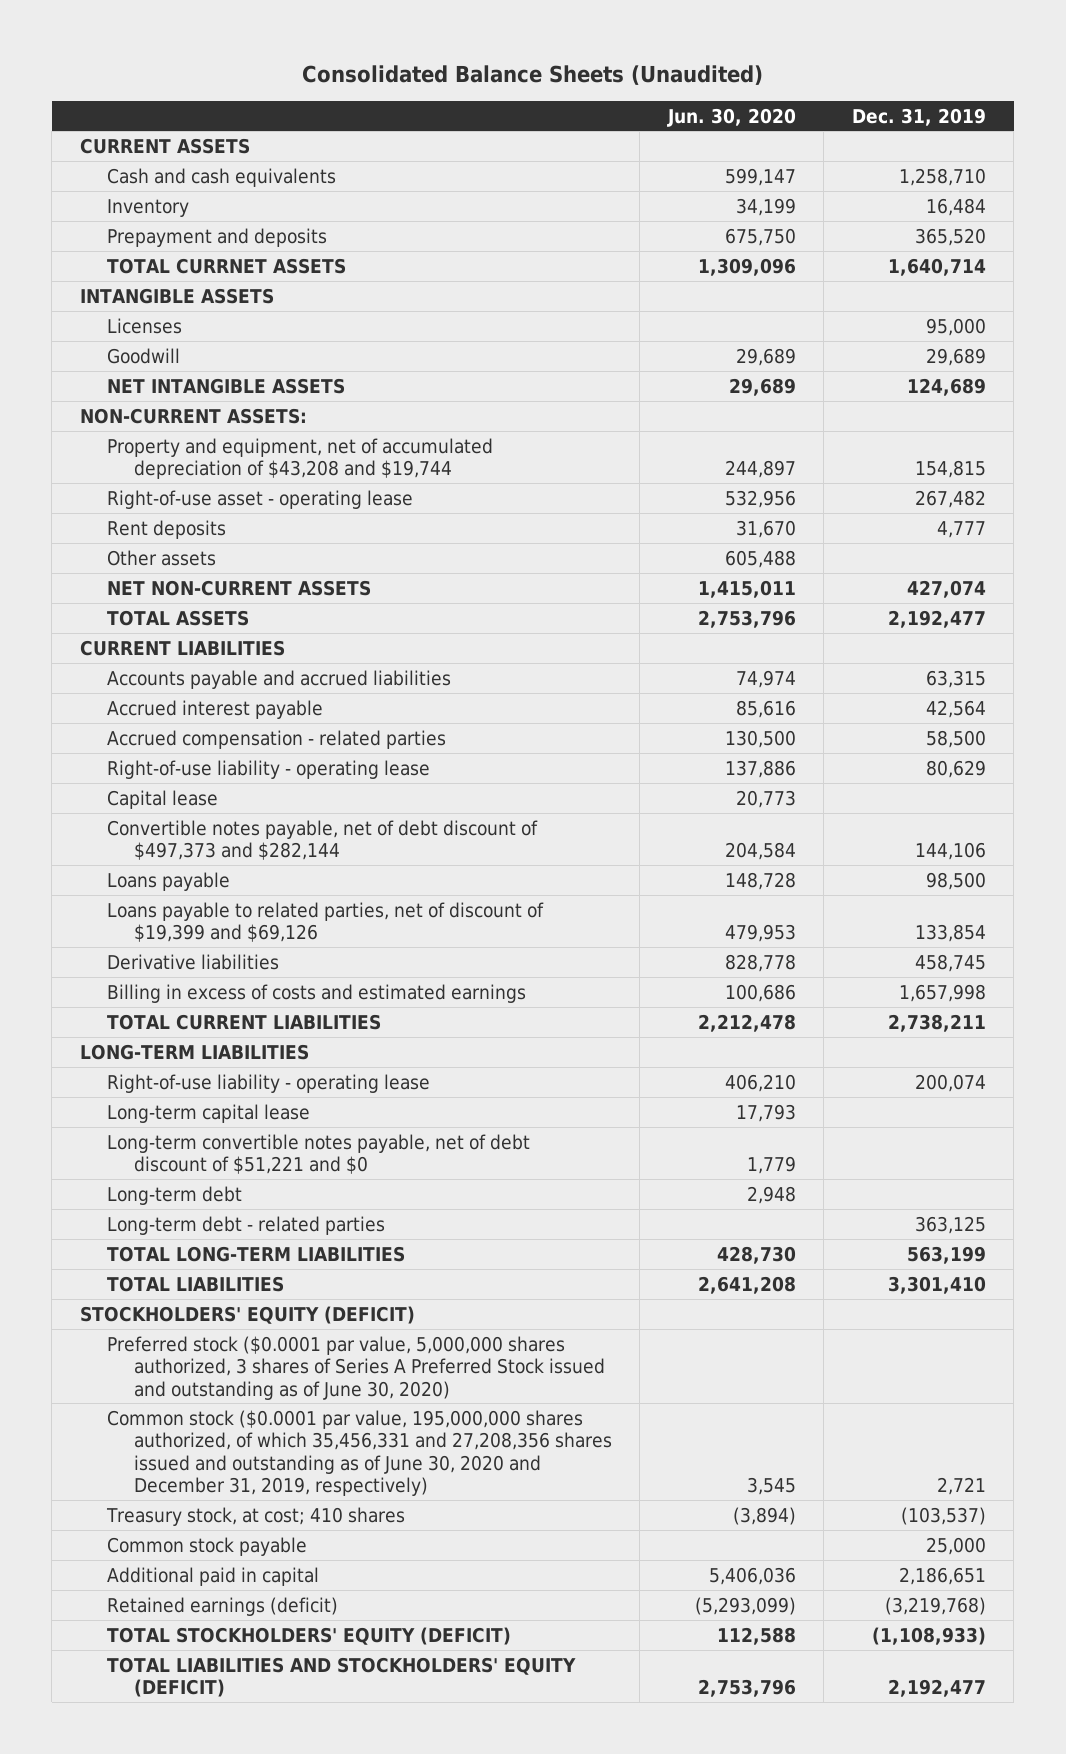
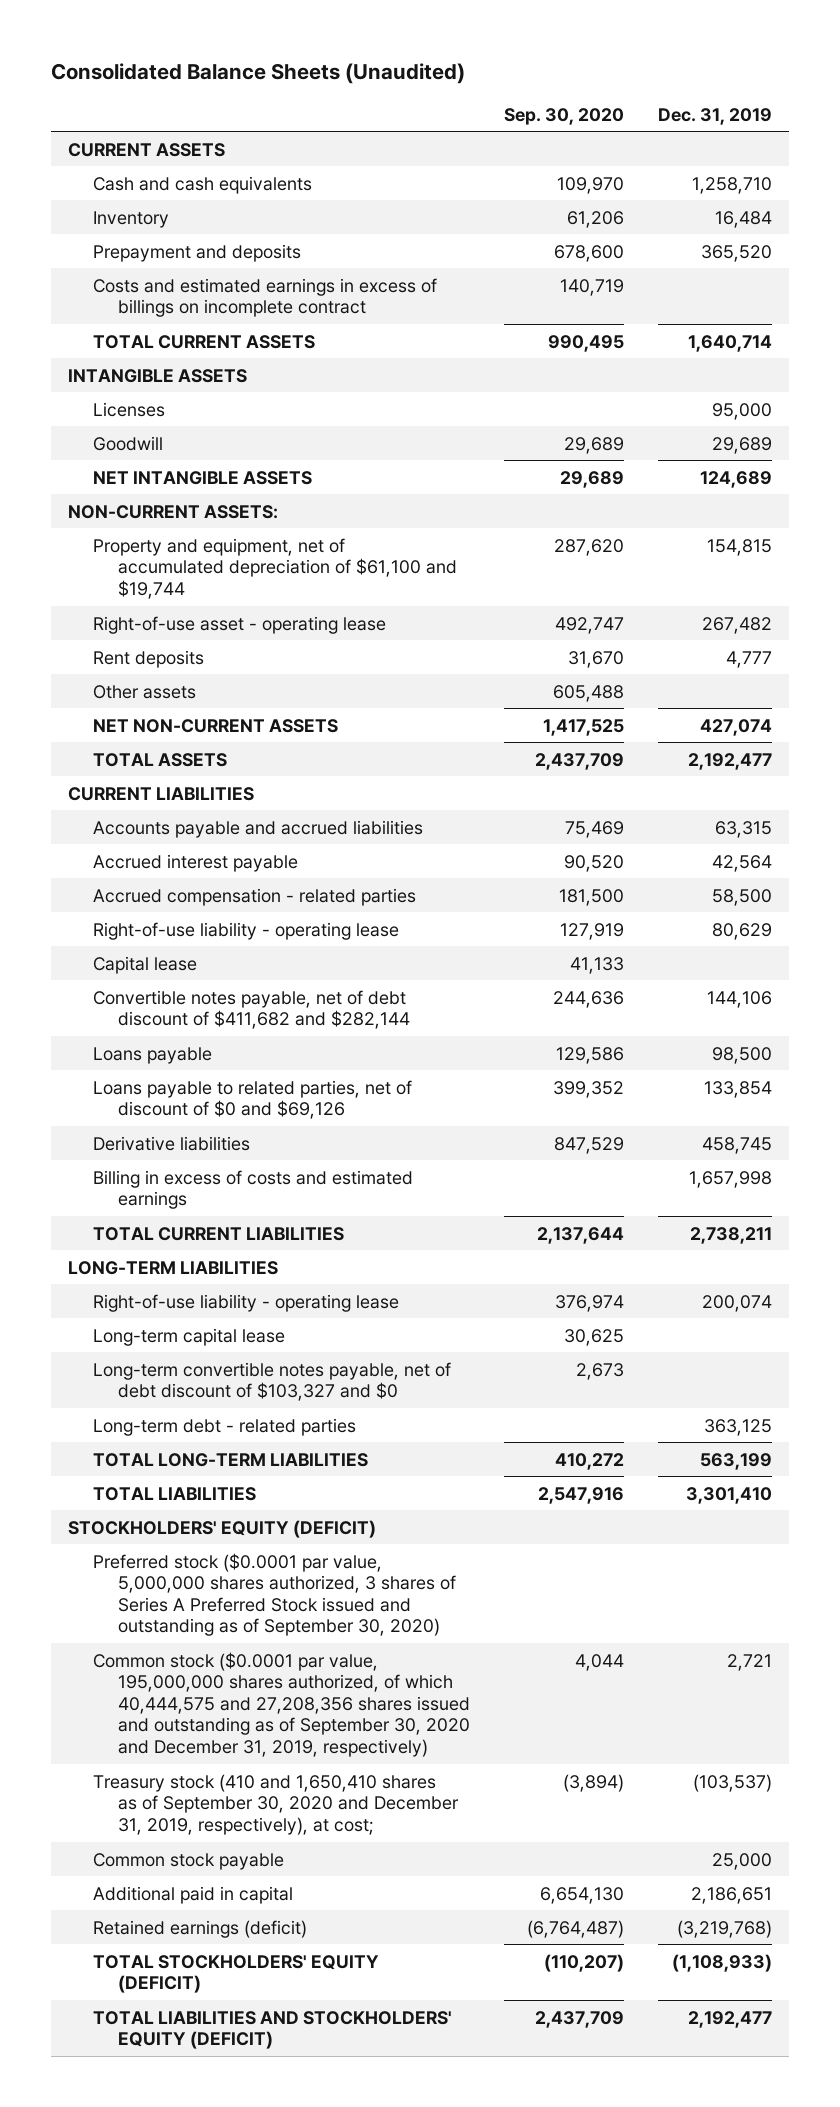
[666,107,796,127] Jun. 30, 2020 -> none
none -> [503,107,624,125] Sep. 30, 2020
none -> [92,277,437,318] Costs and estimated earnings in excess of billings on incomplete contract
[106,257,346,274] TOTAL CURRNET ASSETS -> [92,334,315,349] TOTAL CURRENT ASSETS
[106,437,493,480] Property and equipment, net of accumulated depreciation of $43,208 and $19,744 -> [92,537,457,599] Property and equipment, net of accumulated depreciation of $61,100 and $19,744
[106,819,538,861] Convertible notes payable, net of debt discount of $497,373 and $282,144 -> [92,989,410,1030] Convertible notes payable, net of debt discount of $411,682 and $282,144
[106,901,544,943] Loans payable to related parties, net of discount of $19,399 and $69,126 -> [92,1079,412,1120] Loans payable to related parties, net of discount of $0 and $69,126
[106,1185,242,1205] Long-term debt -> none
[106,1133,530,1175] Long-term convertible notes payable, net of debt discount of $51,221 and $0 -> [92,1361,451,1402] Long-term convertible notes payable, net of debt discount of $103,327 and $0
[106,1335,605,1400] Preferred stock ($0.0001 par value, 5,000,000 shares authorized, 3 shares of Series A Preferred Stock issued and outstanding as of June 30, 2020) -> [92,1552,456,1637] Preferred stock ($0.0001 par value, 5,000,000 shares authorized, 3 shares of Series A Preferred Stock issued and outstanding as of September 30, 2020)
[106,1409,612,1497] Common stock ($0.0001 par value, 195,000,000 shares authorized, of which 35,456,331 and 27,208,356 shares issued and outstanding as of June 30, 2020 and December 31, 2019, respectively) -> [92,1651,470,1758] Common stock ($0.0001 par value, 195,000,000 shares authorized, of which 40,444,575 and 27,208,356 shares issued and outstanding as of September 30, 2020 and December 31, 2019, respectively)
[105,1506,405,1526] Treasury stock, at cost; 410 shares -> [92,1773,459,1835] Treasury stock (410 and 1,650,410 shares as of September 30, 2020 and December 31, 2019, respectively), at cost;

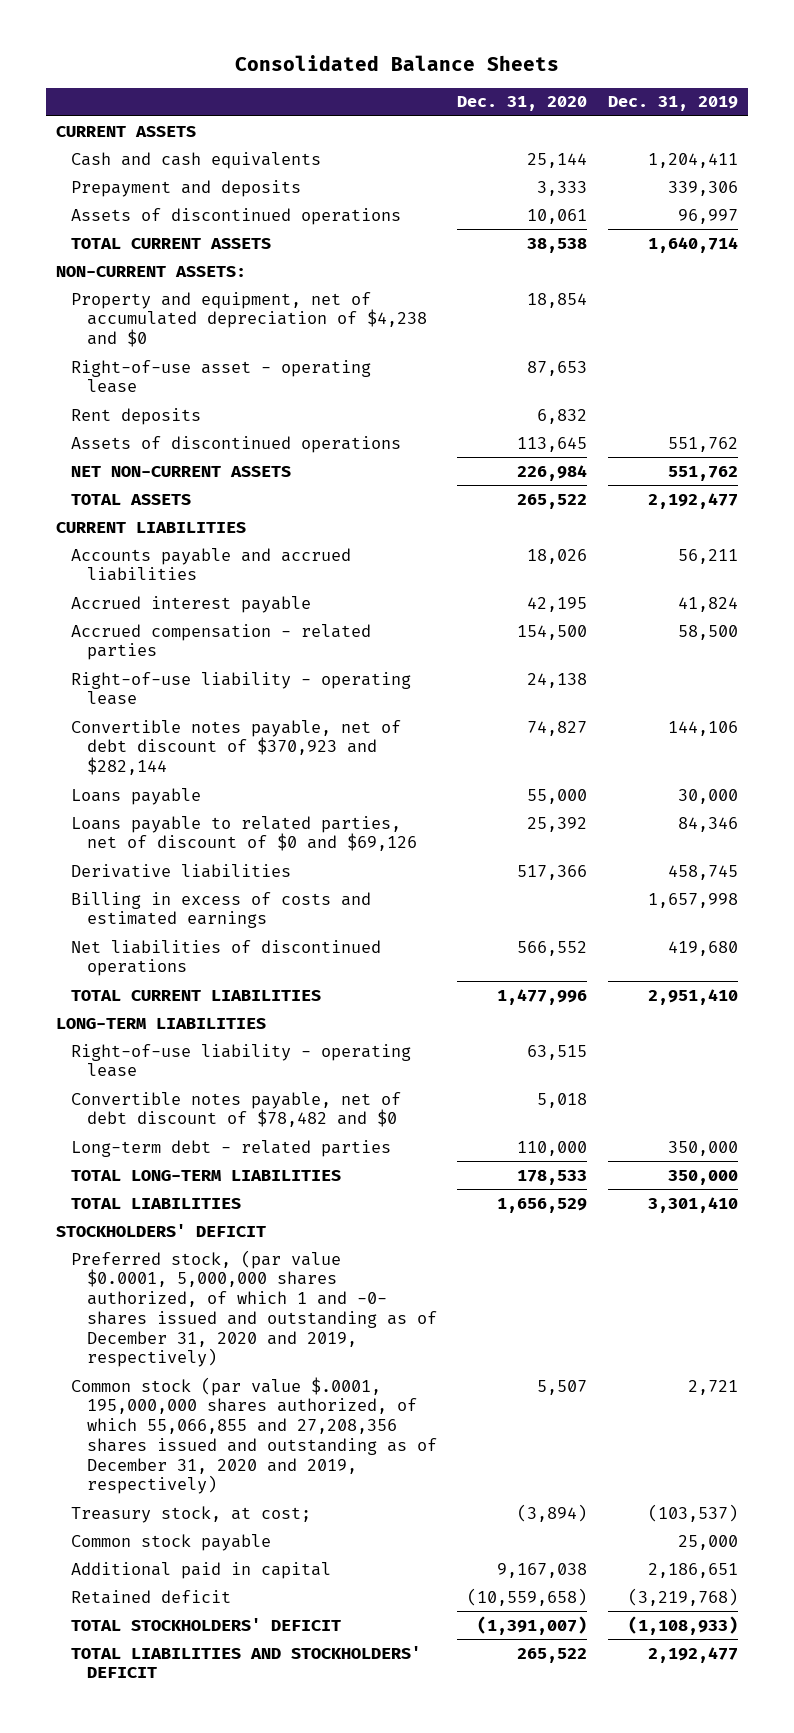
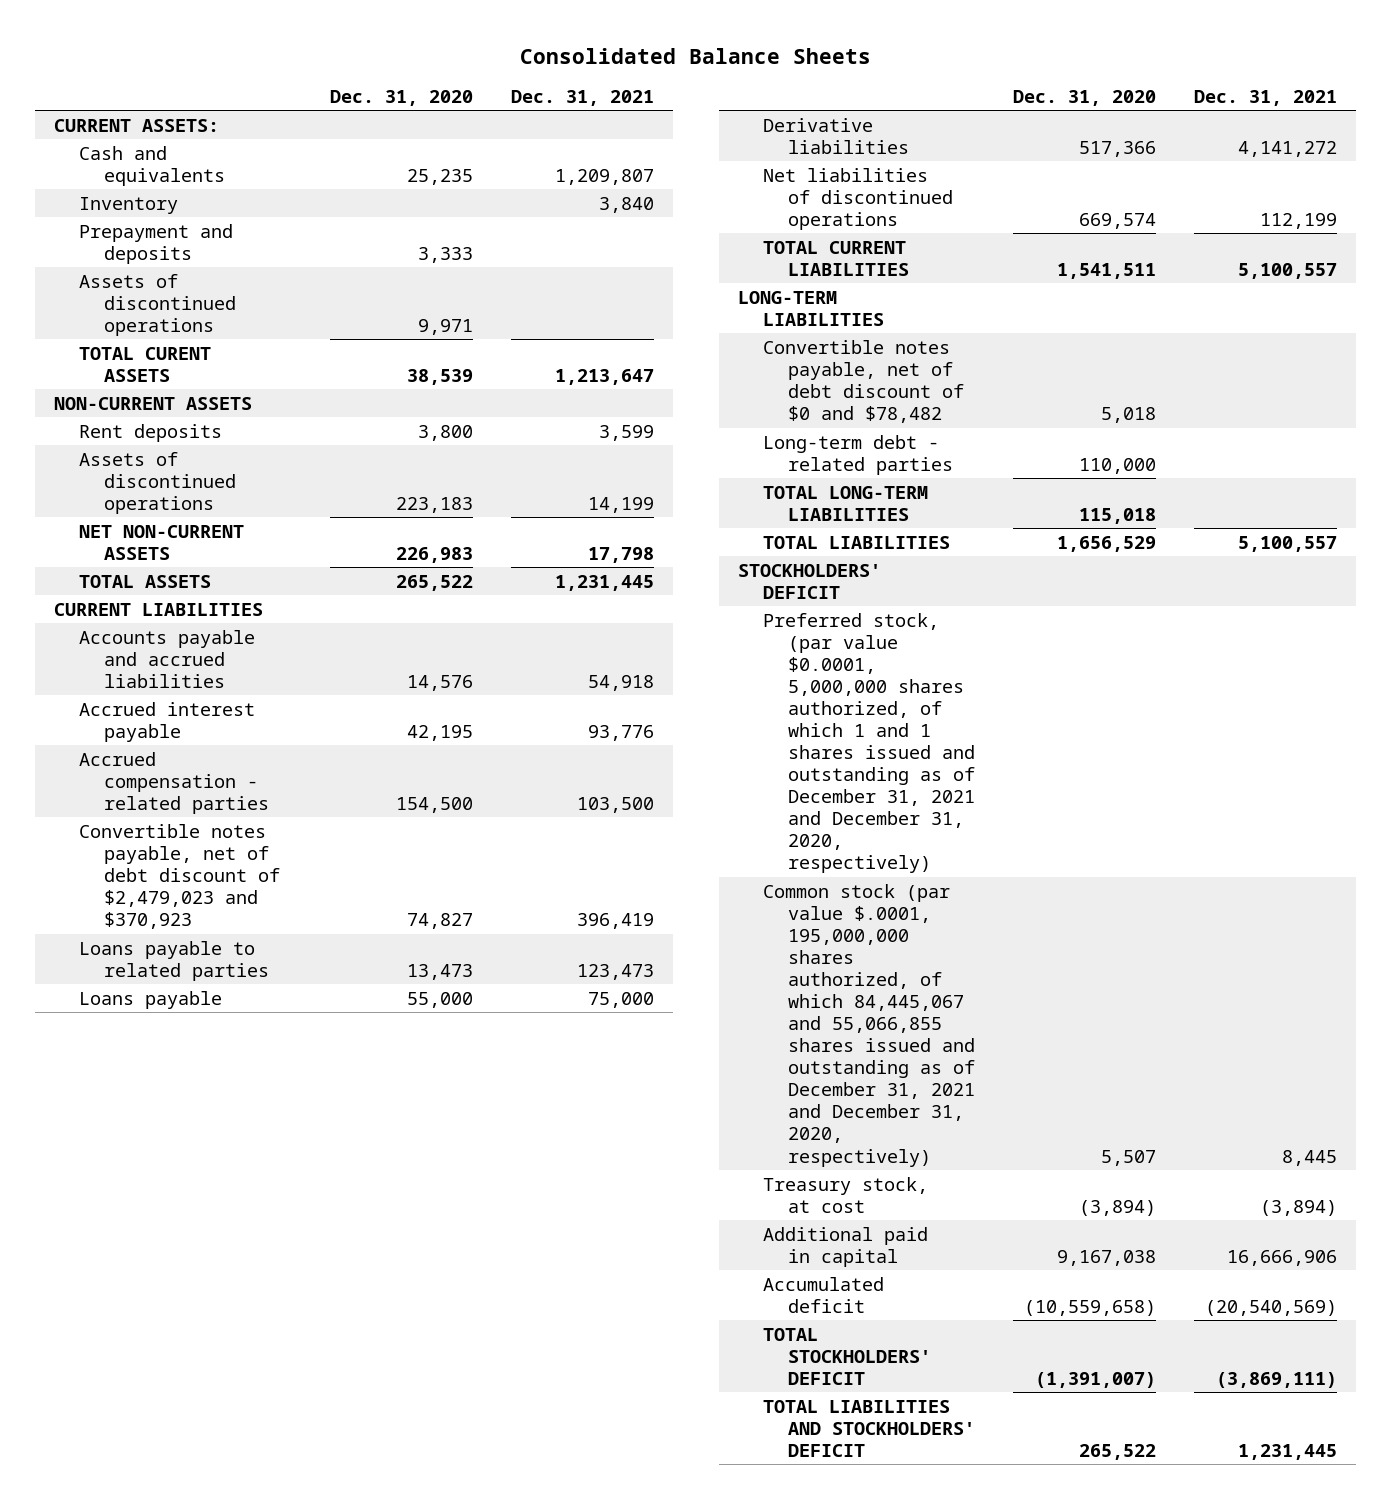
[607,96,738,112] Dec. 31, 2019 -> none
none -> [510,89,654,106] Dec. 31, 2021
[56,125,197,137] CURRENT ASSETS -> [54,118,220,132] CURRENT ASSETS:
[71,151,322,169] Cash and cash equivalents -> [79,145,226,186] Cash and equivalents
[527,152,588,168] 25,144 -> [406,168,473,185] 25,235
none -> [79,196,179,214] Inventory
[71,291,427,348] Property and equipment, net of accumulated depreciation of $4,238 and $0 -> none
[71,359,372,394] Right-of-use asset - operating lease -> none
[527,208,588,224] 10,061 -> [417,318,473,335] 9,971
[71,237,272,249] TOTAL CURRENT ASSETS -> [79,346,212,382] TOTAL CURENT ASSETS
[527,237,588,253] 38,538 -> [406,368,473,385] 38,539
[56,265,247,277] NON-CURRENT ASSETS: -> [54,396,253,410] NON-CURRENT ASSETS
[537,408,588,424] 6,832 -> [417,424,473,441] 3,800
[517,436,588,452] 113,645 -> [395,496,473,513] 223,183
[517,464,588,481] 226,984 -> [395,546,473,563] 226,983
[527,548,588,564] 18,026 -> [406,674,473,691] 14,576
[71,671,412,706] Right-of-use liability - operating lease -> none
[71,719,402,776] Convertible notes payable, net of debt discount of $370,923 and $282,144 -> [79,823,281,930] Convertible notes payable, net of debt discount of $2,479,023 and $370,923
none -> [79,940,270,981] Loans payable to related parties
[71,815,417,852] Loans payable to related parties, net of discount of $0 and $69,126 -> none
[71,891,372,929] Billing in excess of costs and estimated earnings -> none
[517,940,588,956] 566,552 -> [1079,212,1157,229] 669,574
[497,988,588,1005] 1,477,996 -> [1057,262,1157,279] 1,541,511
[71,1043,412,1078] Right-of-use liability - operating lease -> none
[71,1091,402,1128] Convertible notes payable, net of debt discount of $78,482 and $0 -> [762,339,965,423] Convertible notes payable, net of debt discount of $0 and $78,482
[517,1169,588,1185] 178,533 -> [1079,507,1157,524] 115,018
[71,1533,272,1551] Common stock payable -> none
[71,1249,437,1368] Preferred stock, (par value $0.0001, 5,000,000 shares authorized, of which 1 and -0- shares issued and outstanding as of December 31, 2020 and 2019, respectively) -> [762,612,976,874] Preferred stock, (par value $0.0001, 5,000,000 shares authorized, of which 1 and 1 shares issued and outstanding as of December 31, 2021 and December 31, 2020, respectively)
[71,1376,437,1495] Common stock (par value $.0001, 195,000,000 shares authorized, of which 55,066,855 and 27,208,356 shares issued and outstanding as of December 31, 2020 and 2019, respectively) -> [762,883,976,1167] Common stock (par value $.0001, 195,000,000 shares authorized, of which 84,445,067 and 55,066,855 shares issued and outstanding as of December 31, 2021 and December 31, 2020, respectively)
[71,1505,312,1523] Treasury stock, at cost; -> [762,1176,928,1213] Treasury stock, at cost
[71,1589,232,1604] Retained deficit -> [762,1276,884,1313] Accumulated deficit

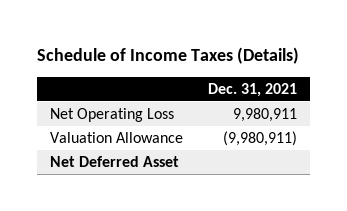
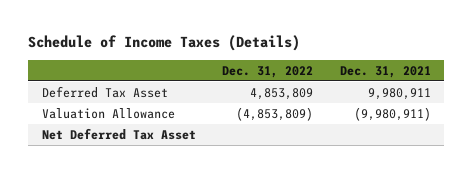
none -> [222,65,314,78] Dec. 31, 2022
[49,108,174,123] Net Operating Loss -> [41,85,168,98] Deferred Tax Asset
[49,156,179,168] Net Deferred Asset -> [41,127,196,140] Net Deferred Tax Asset

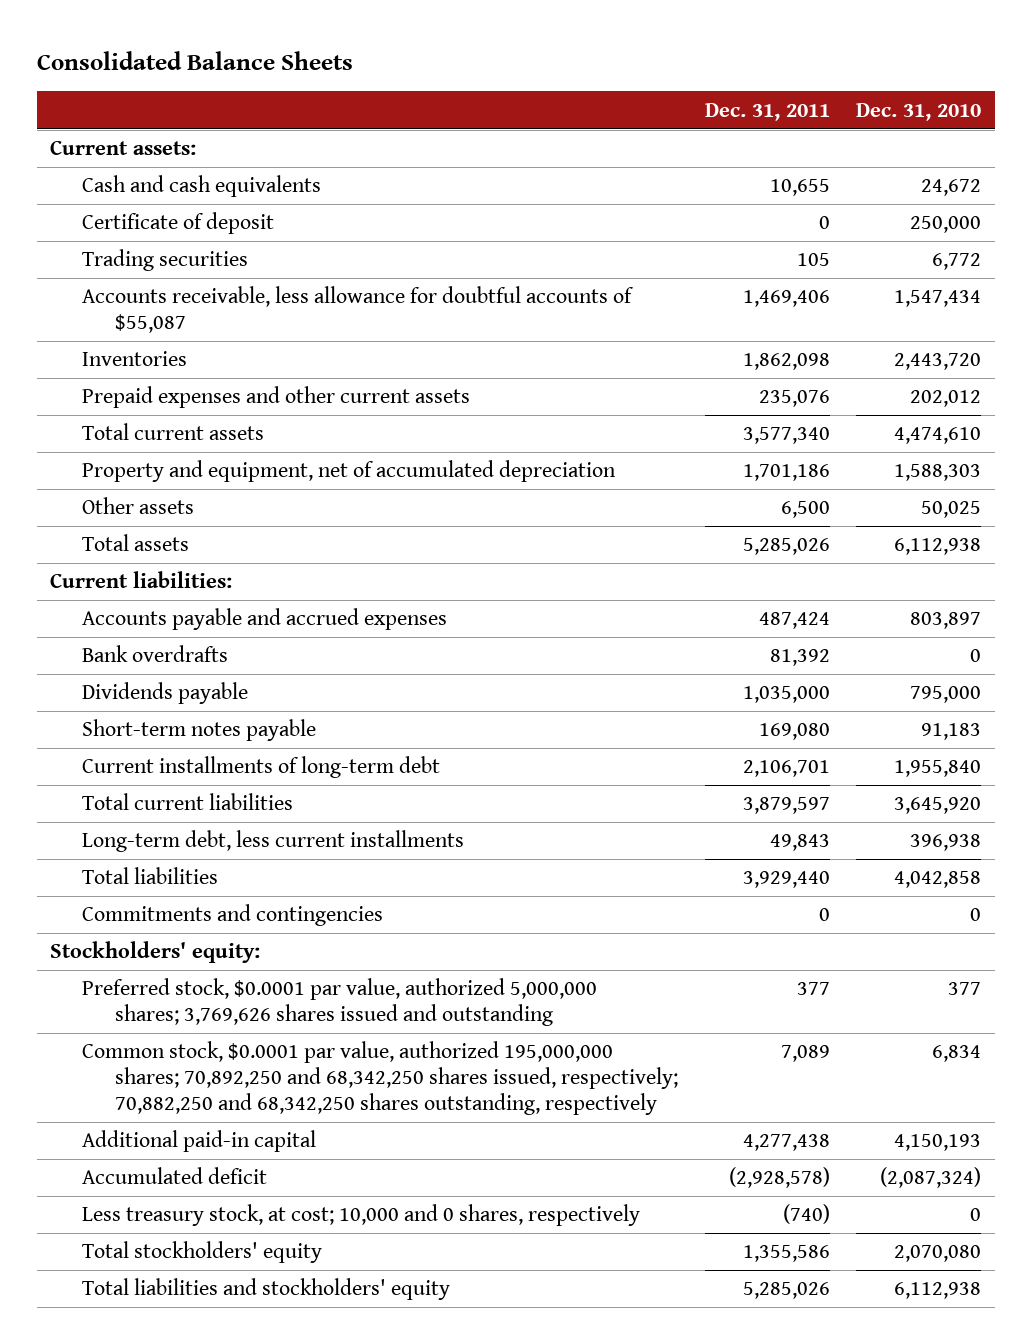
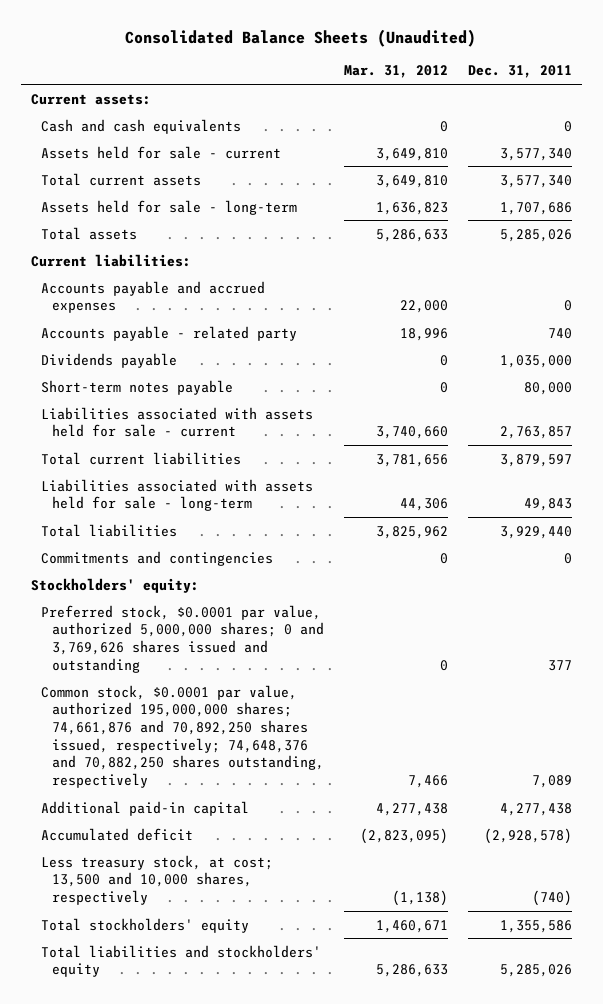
[36,50,353,70] Consolidated Balance Sheets -> [125,28,477,47] Consolidated Balance Sheets (Unaudited)
[856,102,982,121] Dec. 31, 2010 -> none
none -> [343,65,448,79] Mar. 31, 2012
[82,212,275,235] Certificate of deposit -> none
[82,249,249,272] Trading securities -> none
[82,286,635,334] Accounts receivable, less allowance for doubtful accounts of $55,087 -> none
[82,351,188,367] Inventories -> none
[82,386,471,409] Prepaid expenses and other current assets -> none
[769,179,830,197] 10,655 -> [563,120,572,132] 0
none -> [41,145,282,159] Assets held for sale - current
[82,460,617,483] Property and equipment, net of accumulated depreciation -> none
[82,497,195,515] Other assets -> none
none -> [41,199,298,215] Assets held for sale - long-term
[82,645,229,663] Bank overdrafts -> none
[758,612,830,630] 487,424 -> [563,300,572,312] 0
none -> [41,325,298,341] Accounts payable - related party
[82,756,441,779] Current installments of long-term debt -> none
[758,723,830,741] 169,080 -> [523,381,572,395] 80,000
none -> [41,406,314,438] Liabilities associated with assets held for sale - current
[82,830,465,853] Long-term debt, less current installments -> [41,478,314,512] Liabilities associated with assets held for sale - long-term
[82,978,598,1027] Preferred stock, $0.0001 par value, authorized 5,000,000 shares; 3,769,626 shares issued and outstanding -> [41,604,324,673] Preferred stock, $0.0001 par value, authorized 5,000,000 shares; 0 and 3,769,626 shares issued and outstanding
[82,1041,678,1115] Common stock, $0.0001 par value, authorized 195,000,000 shares; 70,892,250 and 68,342,250 shares issued, respectively; 70,882,250 and 68,342,250 shares outstanding, respectively -> [41,684,324,788] Common stock, $0.0001 par value, authorized 195,000,000 shares; 74,661,876 and 70,892,250 shares issued, respectively; 74,648,376 and 70,882,250 shares outstanding, respectively
[82,1204,641,1227] Less treasury stock, at cost; 10,000 and 0 shares, respectively -> [41,854,274,905] Less treasury stock, at cost; 13,500 and 10,000 shares, respectively

